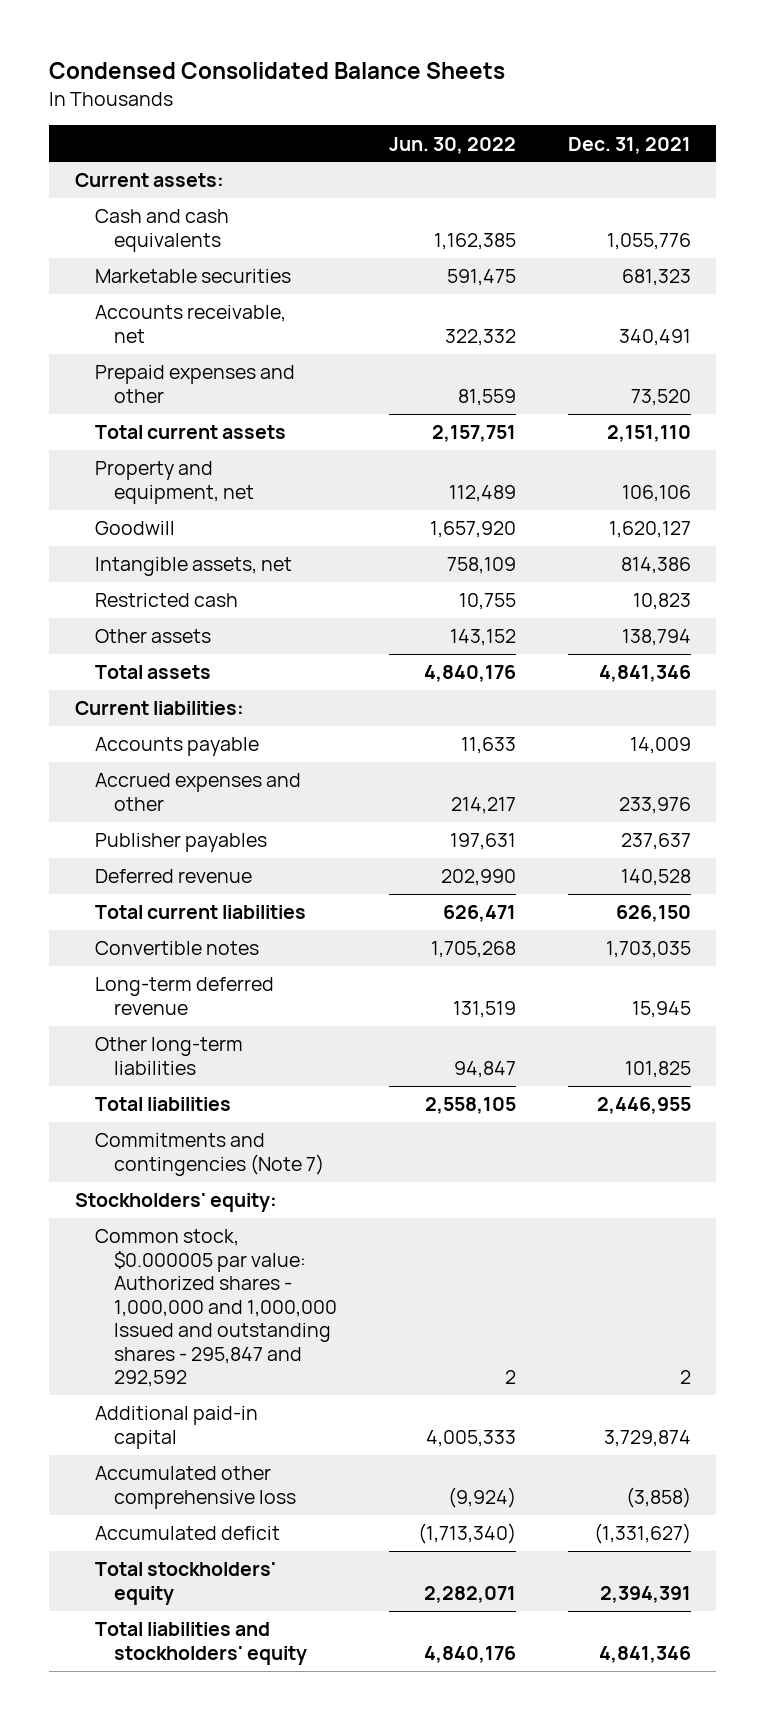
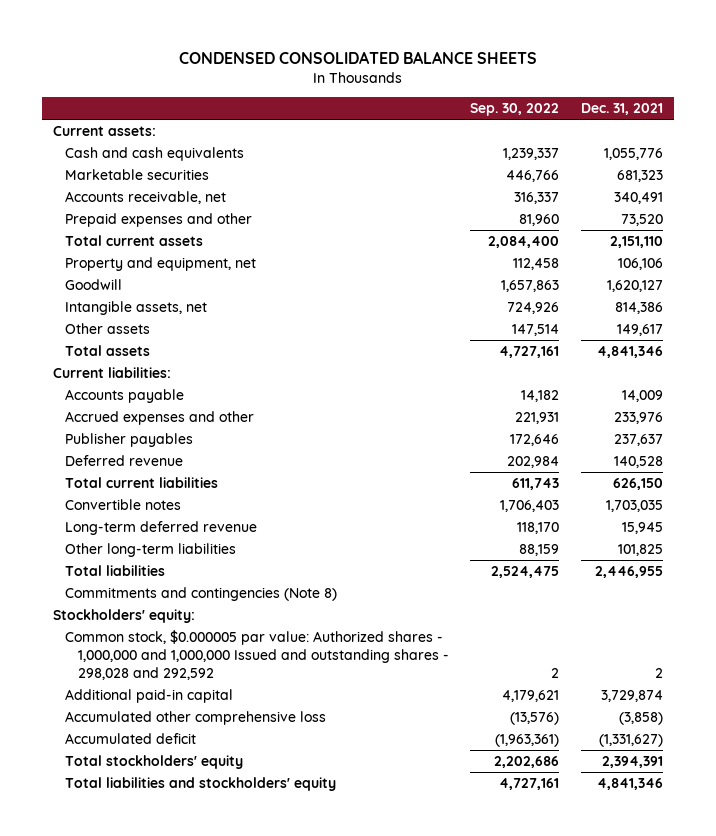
[48,62,505,80] Condensed Consolidated Balance Sheets -> [179,51,538,65] CONDENSED CONSOLIDATED BALANCE SHEETS
[388,136,516,154] Jun. 30, 2022 -> none
none -> [470,103,560,117] Sep. 30, 2022
[94,593,238,608] Restricted cash -> none
[621,629,691,647] 138,794 -> [616,324,663,337] 149,617
[94,1133,325,1176] Commitments and contingencies (Note 7) -> [65,587,338,602] Commitments and contingencies (Note 8)
[94,1229,338,1388] Common stock, $0.000005 par value: Authorized shares - 1,000,000 and 1,000,000 Issued and outstanding shares - 295,847 and 292,592 -> [65,630,449,681] Common stock, $0.000005 par value: Authorized shares - 1,000,000 and 1,000,000 Issued and outstanding shares - 298,028 and 292,592

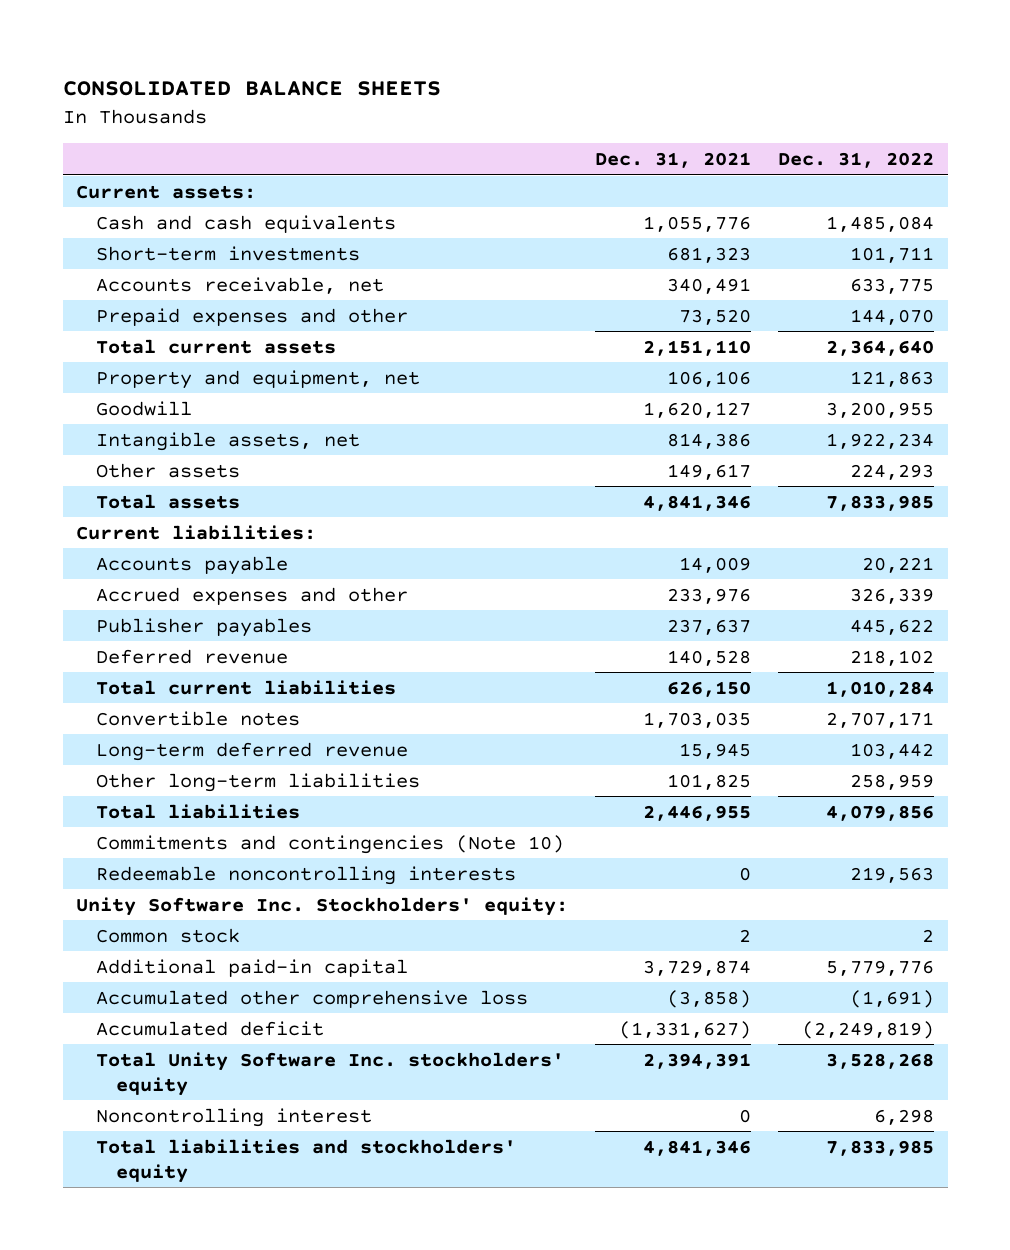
[179,51,538,65] CONDENSED CONSOLIDATED BALANCE SHEETS -> [62,80,441,96] CONSOLIDATED BALANCE SHEETS
[470,103,560,117] Sep. 30, 2022 -> none
none -> [778,151,935,168] Dec. 31, 2022
[65,169,210,181] Marketable securities -> [96,245,361,261] Short-term investments
[65,587,338,602] Commitments and contingencies (Note 8) -> [96,834,565,854] Commitments and contingencies (Note 10)
none -> [96,865,517,885] Redeemable noncontrolling interests
[53,609,196,624] Stockholders' equity: -> [76,896,569,916] Unity Software Inc. Stockholders' equity:
[65,630,449,681] Common stock, $0.000005 par value: Authorized shares - 1,000,000 and 1,000,000 Issued and outstanding shares - 298,028 and 292,592 -> [96,927,241,943] Common stock
[65,755,244,770] Total stockholders' equity -> [96,1051,565,1096] Total Unity Software Inc. stockholders' equity
none -> [96,1107,373,1127] Noncontrolling interest

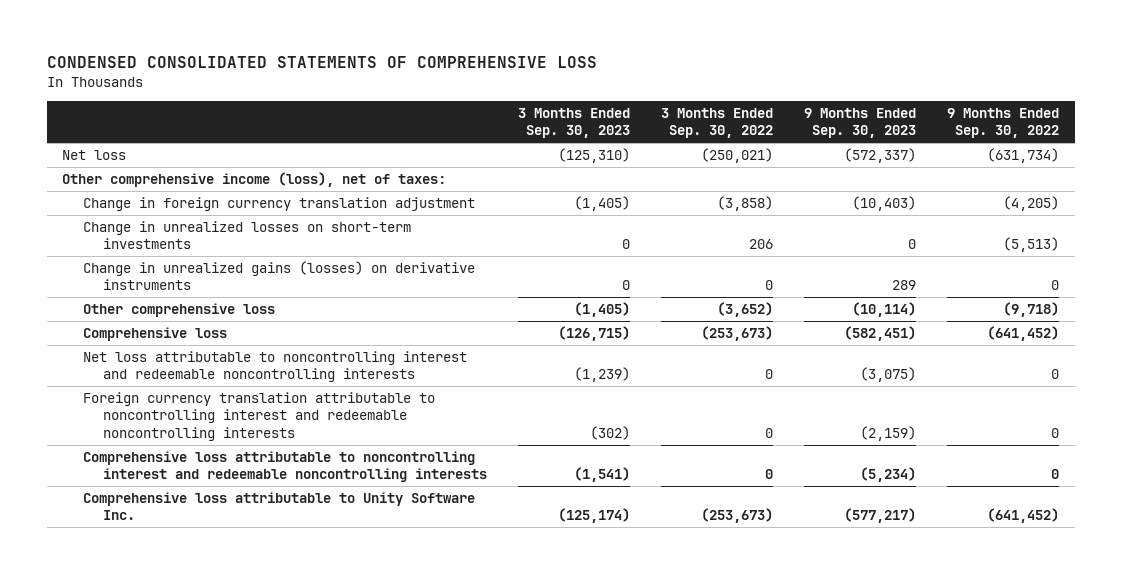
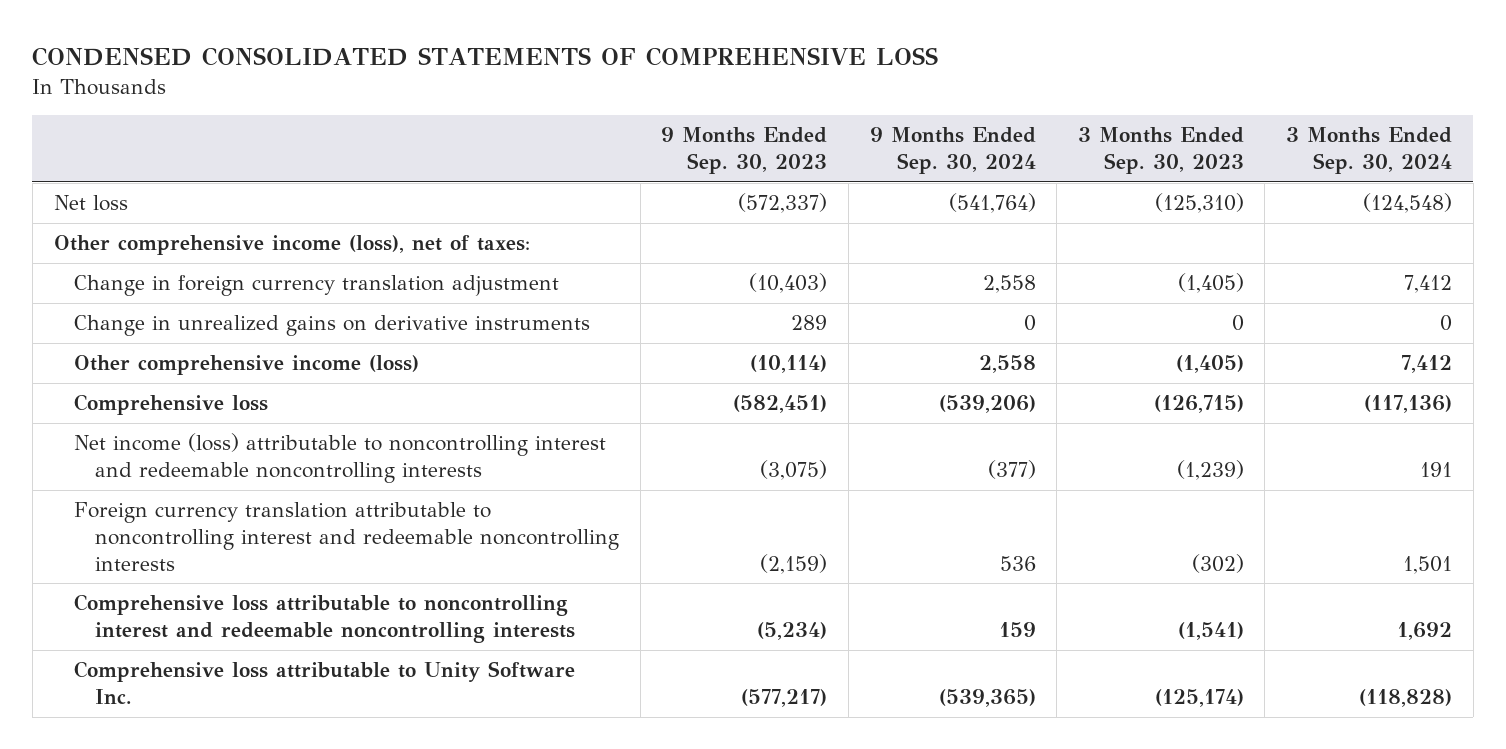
[661,107,774,139] 3 Months Ended Sep. 30, 2022 -> none
[947,107,1060,139] 9 Months Ended Sep. 30, 2022 -> none
none -> [869,127,1036,174] 9 Months Ended Sep. 30, 2024
none -> [1285,127,1452,174] 3 Months Ended Sep. 30, 2024
[82,220,411,250] Change in unrealized losses on short-term investments -> none
[82,260,475,291] Change in unrealized gains (losses) on derivative instruments -> [74,315,591,337] Change in unrealized gains on derivative instruments
[82,302,275,317] Other comprehensive loss -> [74,355,420,376] Other comprehensive income (loss)
[82,350,467,383] Net loss attributable to noncontrolling interest and redeemable noncontrolling interests -> [74,433,607,484] Net income (loss) attributable to noncontrolling interest and redeemable noncontrolling interests

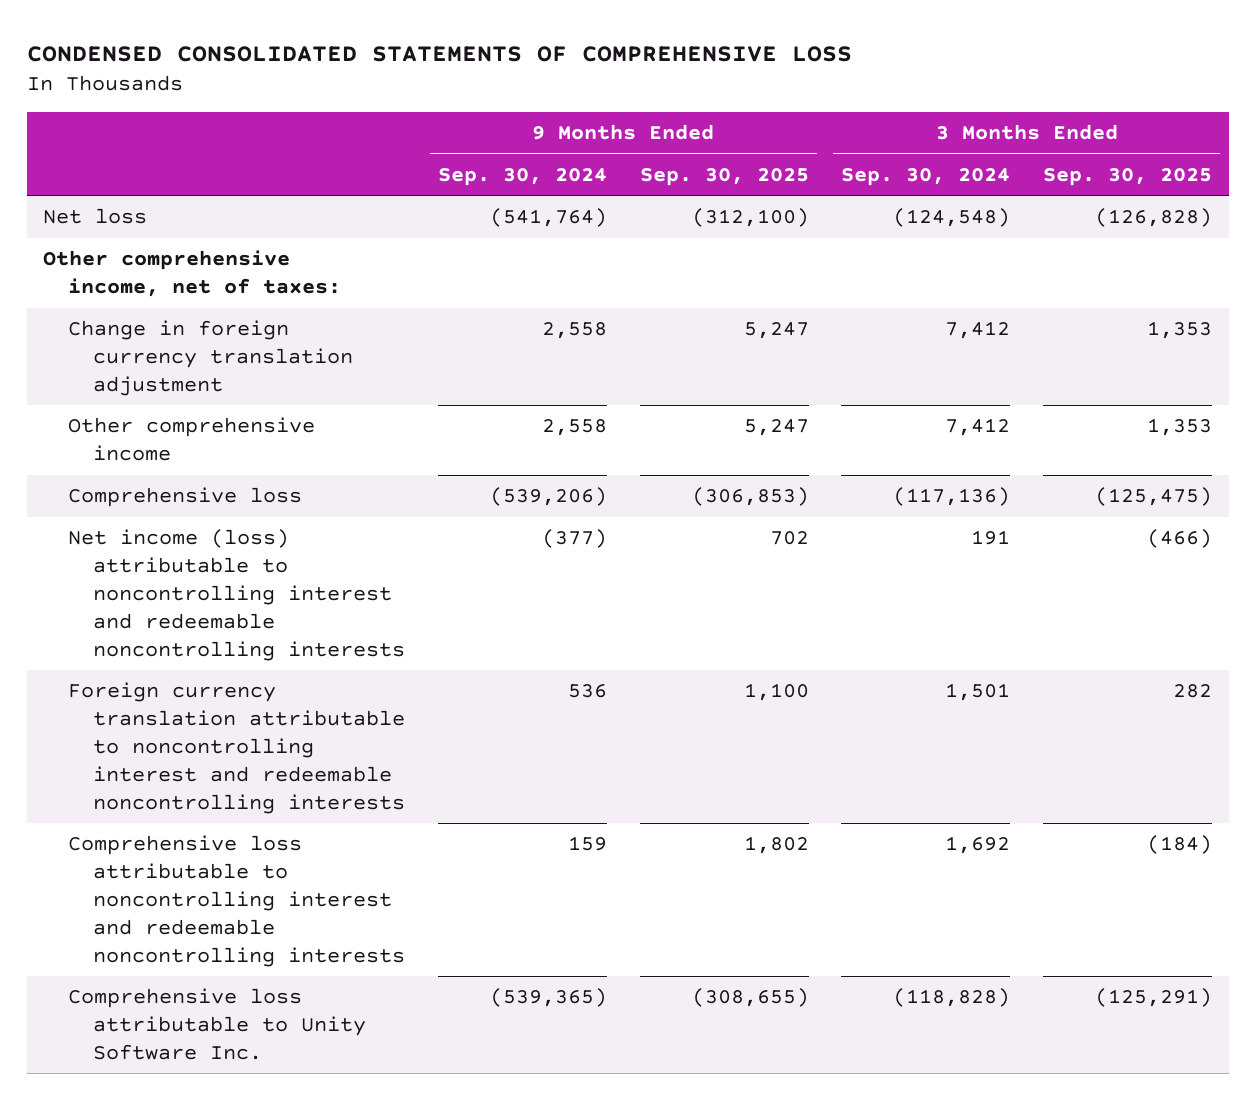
[661,127,828,174] 9 Months Ended Sep. 30, 2023 -> none
[1077,127,1244,174] 3 Months Ended Sep. 30, 2023 -> none
none -> [639,167,809,186] Sep. 30, 2025
none -> [1043,167,1213,186] Sep. 30, 2025
[53,235,530,256] Other comprehensive income (loss), net of taxes: -> [43,250,342,298] Other comprehensive income, net of taxes:
[74,315,591,337] Change in unrealized gains on derivative instruments -> none
[74,355,420,376] Other comprehensive income (loss) -> [68,417,316,462] Other comprehensive income

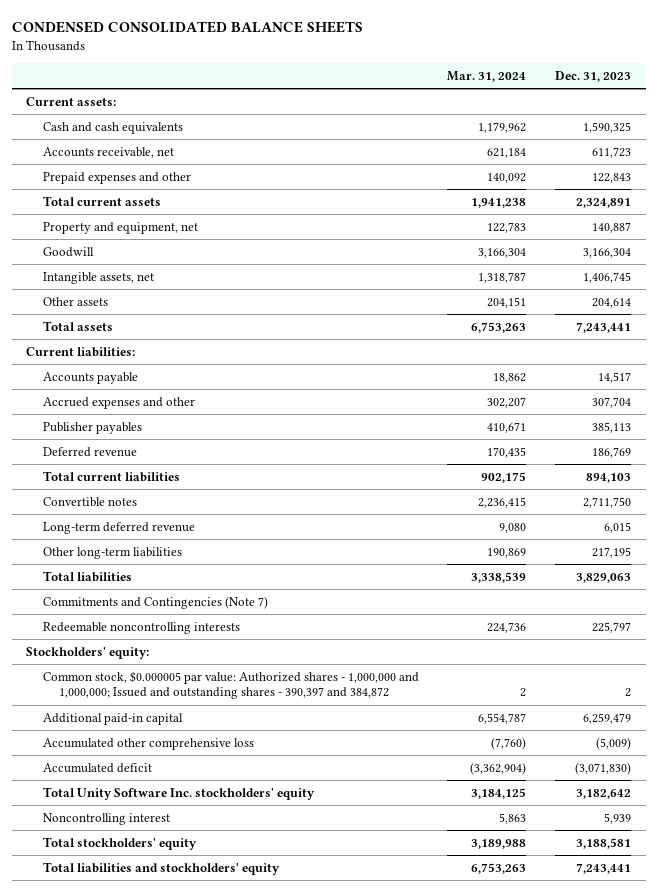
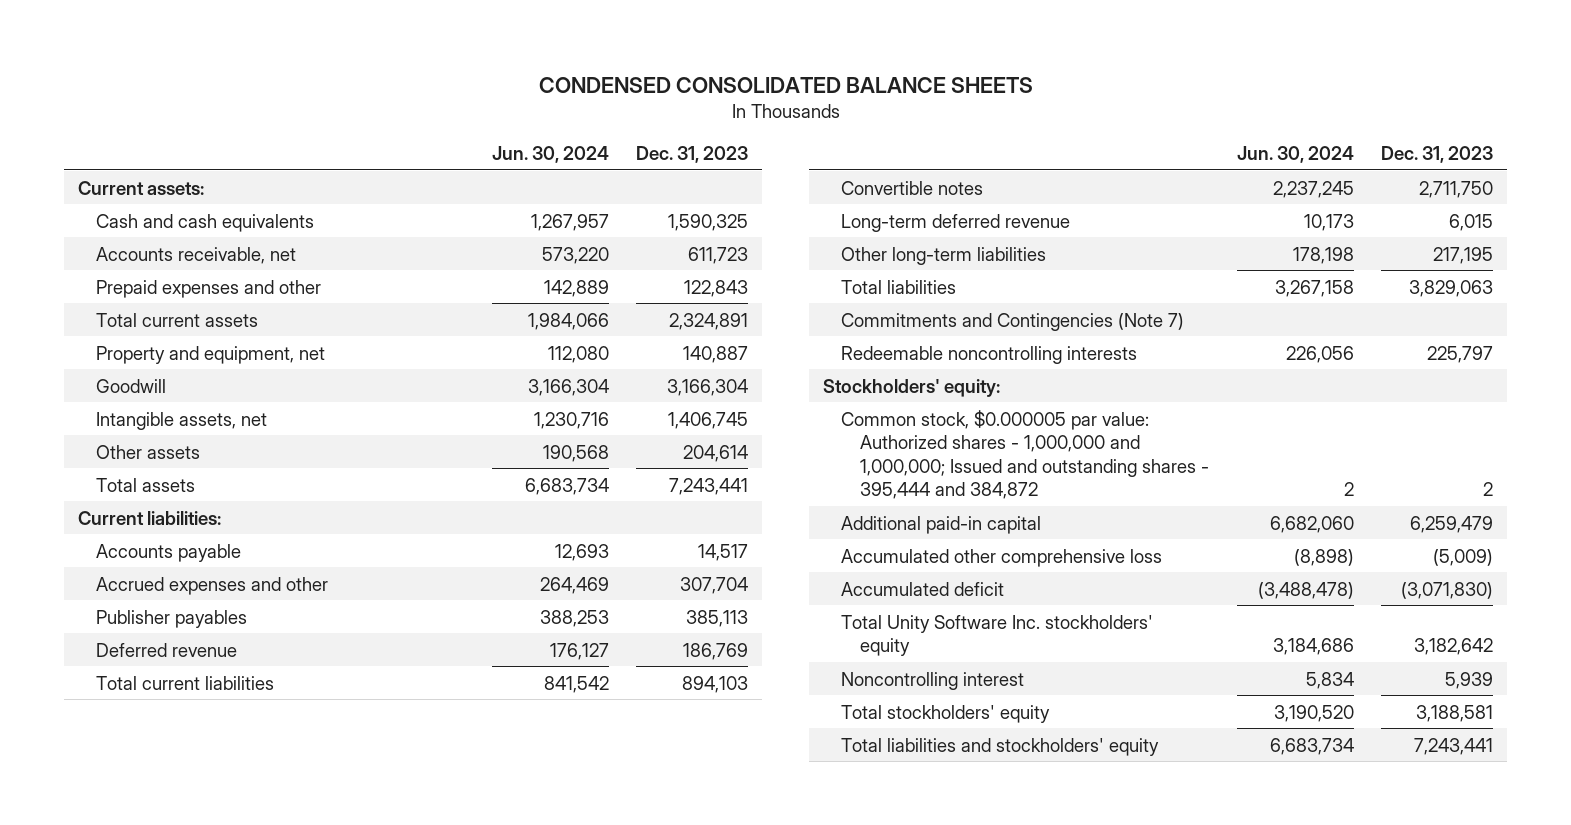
[447,70,527,82] Mar. 31, 2024 -> none
none -> [491,145,609,163] Jun. 30, 2024
[42,670,419,700] Common stock, $0.000005 par value: Authorized shares - 1,000,000 and 1,000,000; Issued and outstanding shares - 390,397 and 384,872 -> [841,409,1209,500] Common stock, $0.000005 par value: Authorized shares - 1,000,000 and 1,000,000; Issued and outstanding shares - 395,444 and 384,872

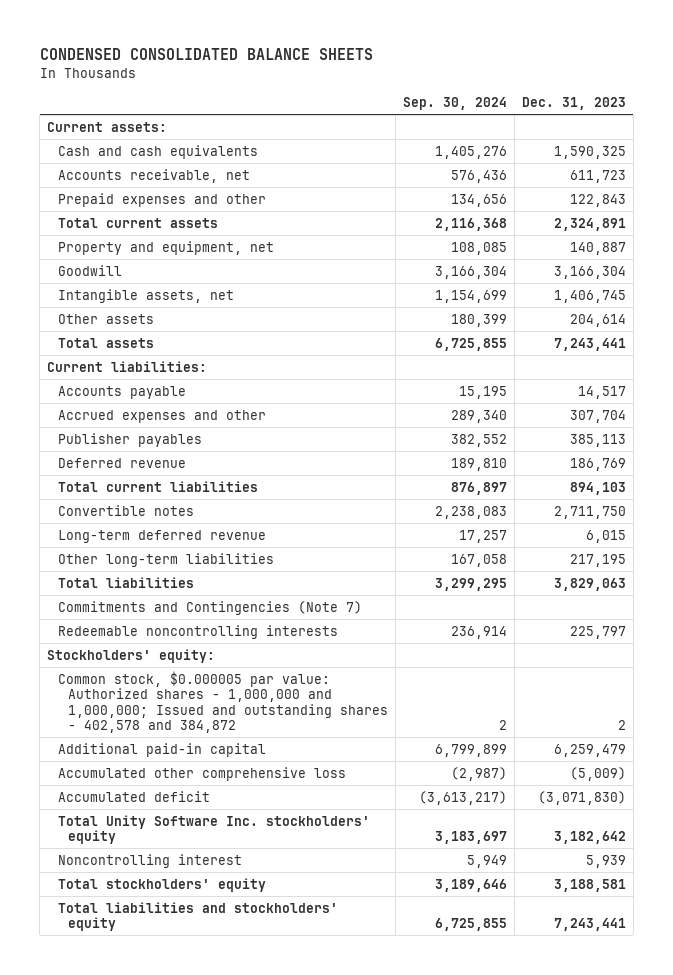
[491,145,609,163] Jun. 30, 2024 -> none
none -> [402,97,507,111] Sep. 30, 2024
[841,409,1209,500] Common stock, $0.000005 par value: Authorized shares - 1,000,000 and 1,000,000; Issued and outstanding shares - 395,444 and 384,872 -> [57,670,388,734] Common stock, $0.000005 par value: Authorized shares - 1,000,000 and 1,000,000; Issued and outstanding shares - 402,578 and 384,872

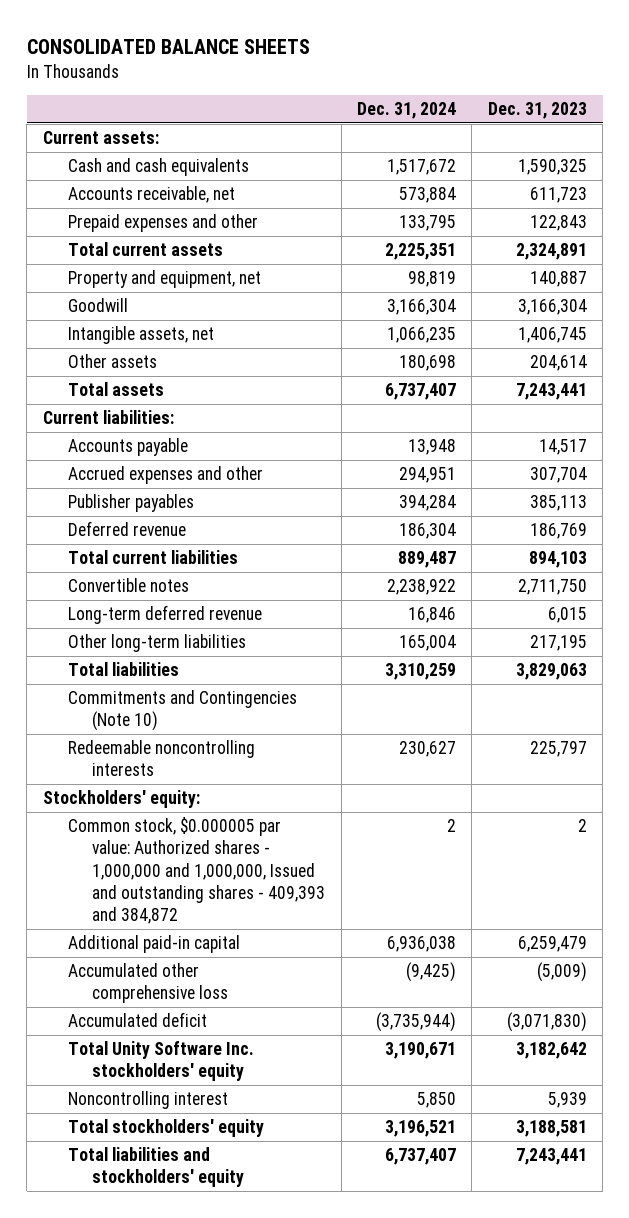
[39,48,373,61] CONDENSED CONSOLIDATED BALANCE SHEETS -> [26,38,310,54] CONSOLIDATED BALANCE SHEETS
[402,97,507,111] Sep. 30, 2024 -> none
none -> [357,102,457,120] Dec. 31, 2024
[57,600,362,615] Commitments and Contingencies (Note 7) -> [67,690,297,732] Commitments and Contingencies (Note 10)
[57,670,388,734] Common stock, $0.000005 par value: Authorized shares - 1,000,000 and 1,000,000; Issued and outstanding shares - 402,578 and 384,872 -> [67,817,326,925] Common stock, $0.000005 par value: Authorized shares - 1,000,000 and 1,000,000, Issued and outstanding shares - 409,393 and 384,872

